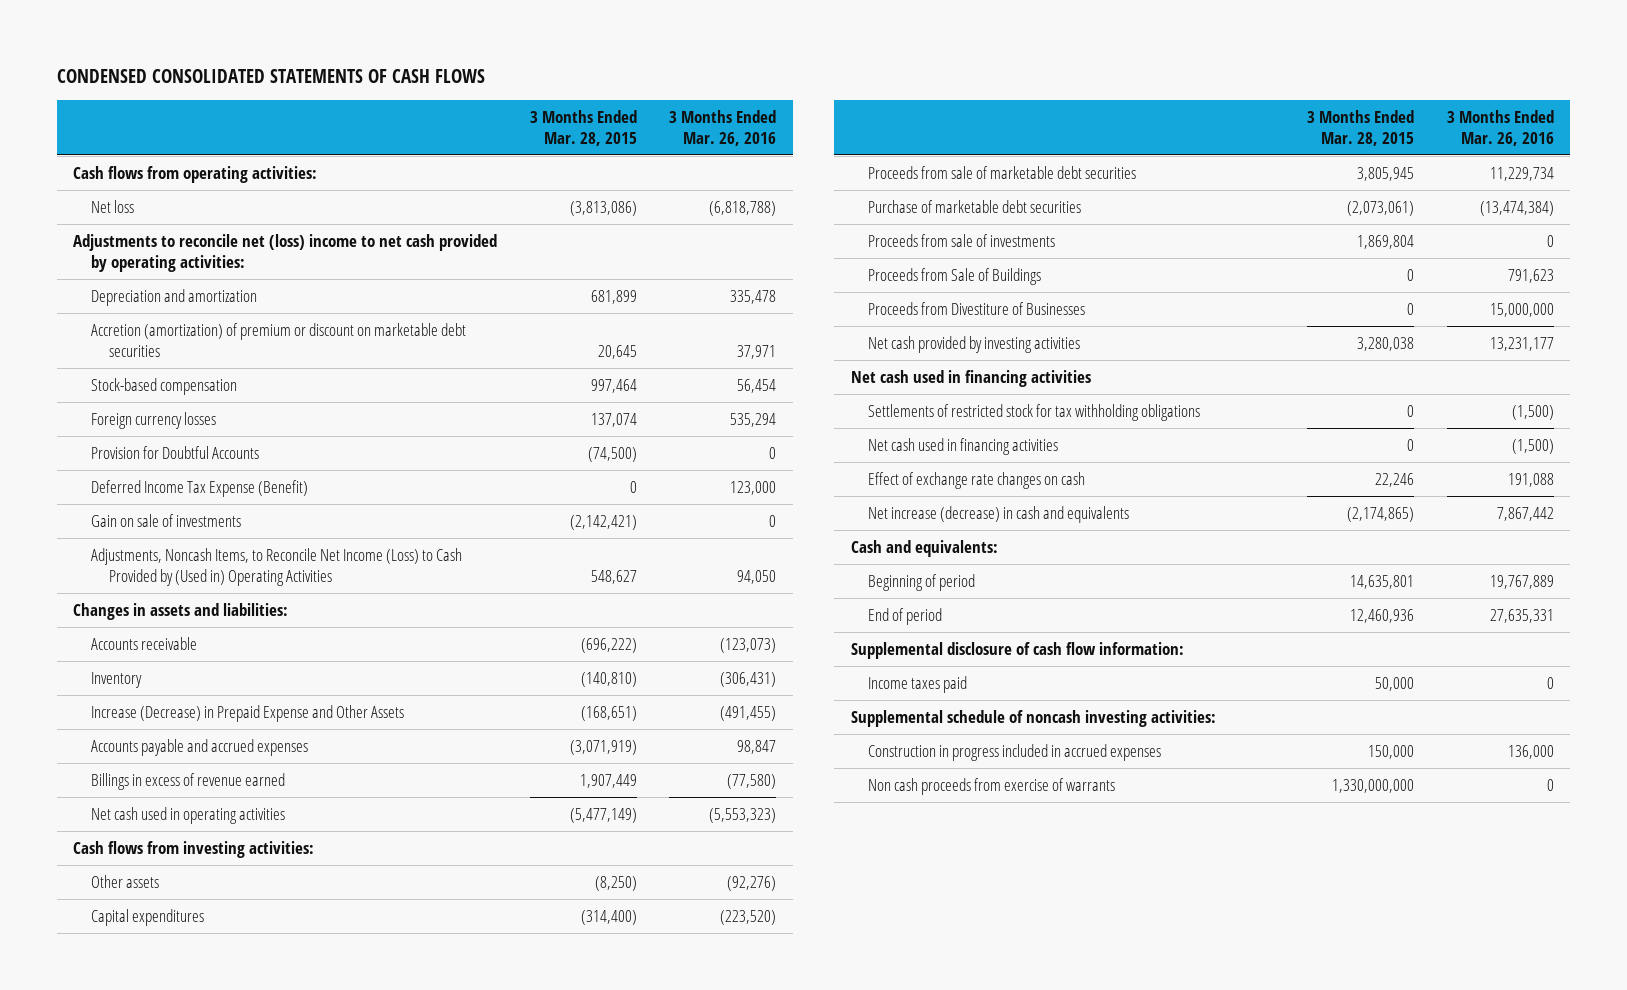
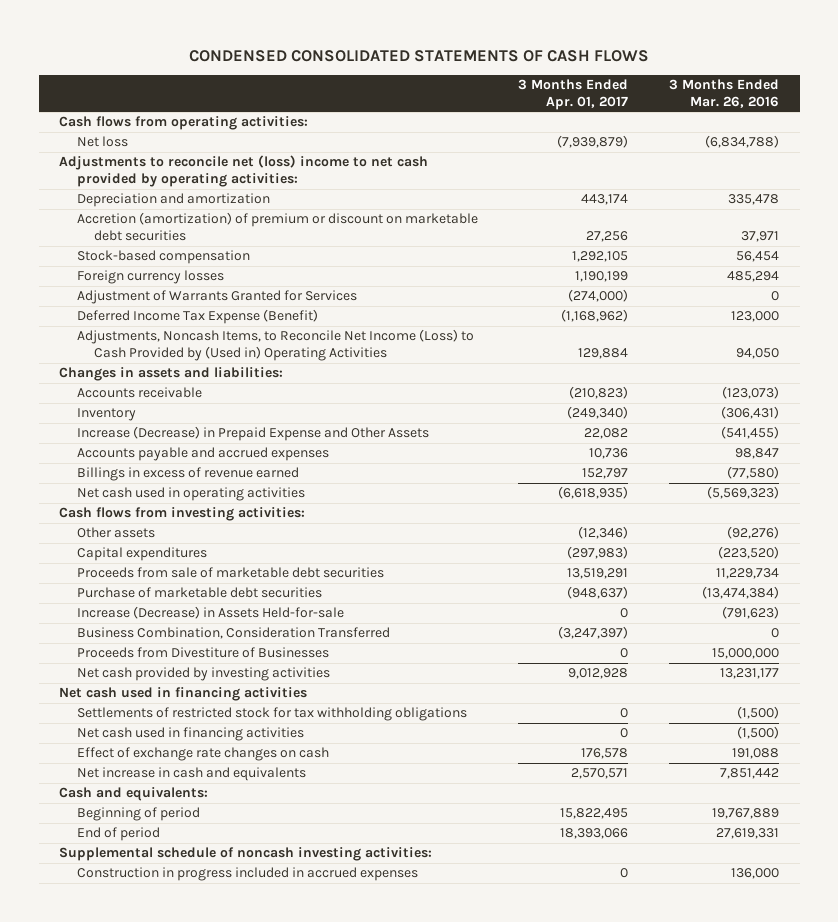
[529,109,637,146] 3 Months Ended Mar. 28, 2015 -> none
none -> [518,79,629,110] 3 Months Ended Apr. 01, 2017
[709,200,777,216] (6,818,788) -> [705,135,780,149] (6,834,788)
[91,445,260,459] Provision for Doubtful Accounts -> none
[730,412,777,427] 535,294 -> [727,271,780,283] 485,294
none -> [76,290,357,305] Adjustment of Warrants Granted for Services
[91,513,242,527] Gain on sale of investments -> none
[720,705,777,721] (491,455) -> [721,426,780,440] (541,455)
[709,807,777,823] (5,553,323) -> [707,486,780,500] (5,569,323)
[868,233,1056,247] Proceeds from sale of investments -> none
[868,267,1042,285] Proceeds from Sale of Buildings -> none
none -> [76,606,344,620] Increase (Decrease) in Assets Held-for-sale
none -> [76,627,390,640] Business Combination, Consideration Transferred
[868,505,1130,523] Net increase (decrease) in cash and equivalents -> [76,767,306,782] Net increase in cash and equivalents
[1496,506,1554,521] 7,867,442 -> [720,768,780,780] 7,851,442
[850,641,1184,659] Supplemental disclosure of cash flow information: -> none
[868,675,968,693] Income taxes paid -> none
[1489,608,1554,623] 27,635,331 -> [716,828,780,840] 27,619,331
[868,777,1116,795] Non cash proceeds from exercise of warrants -> none

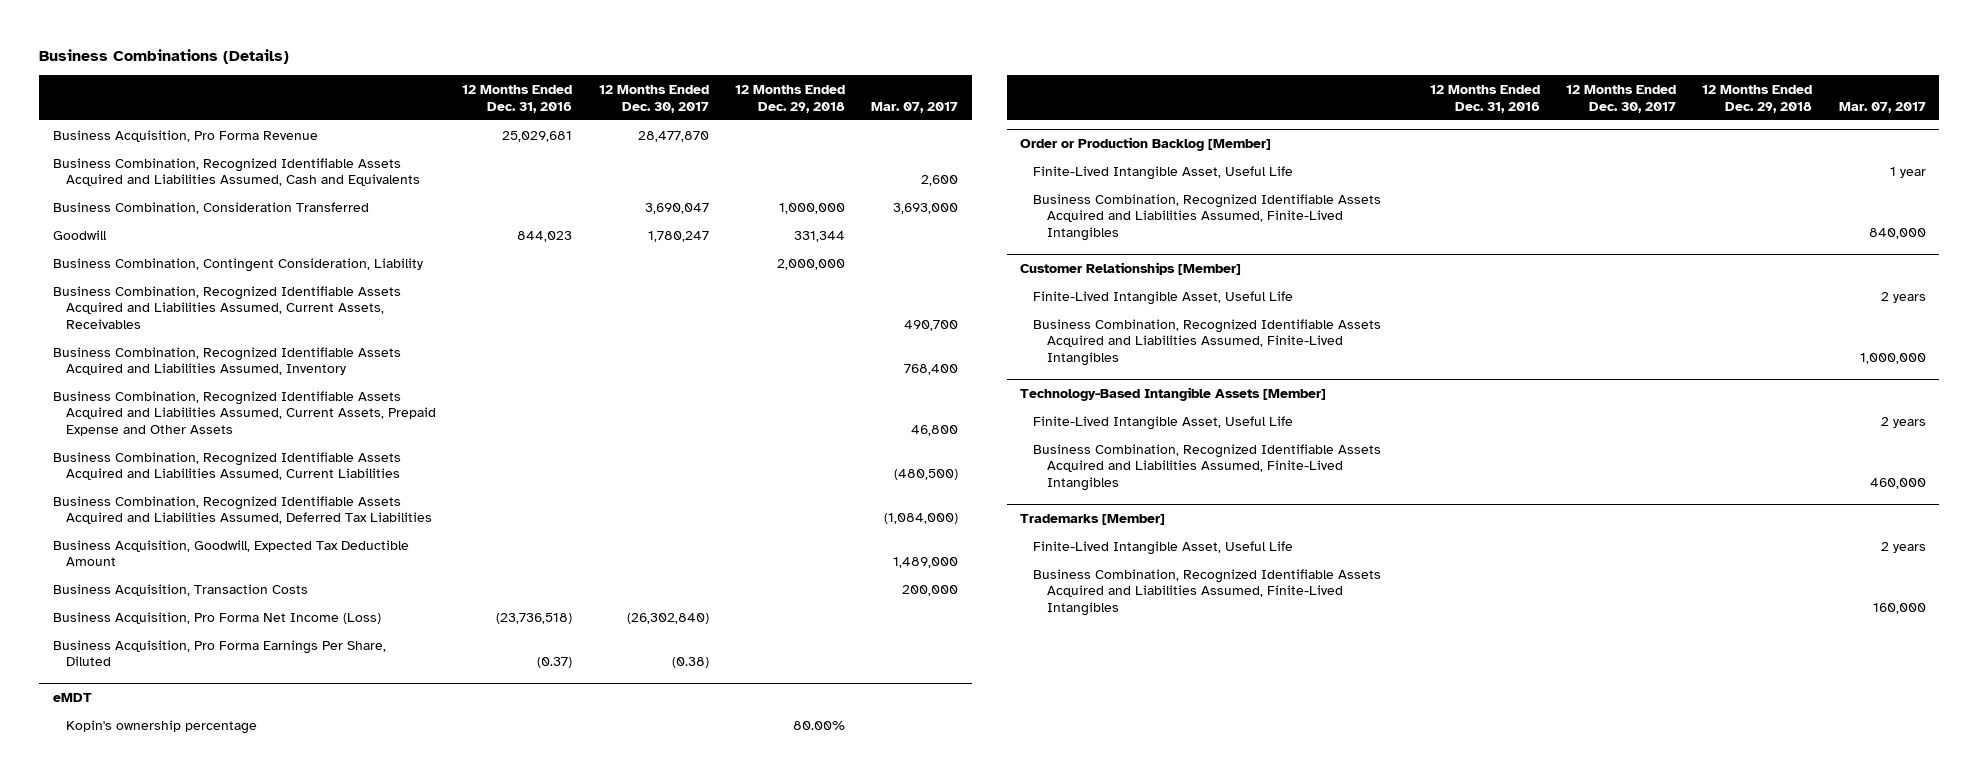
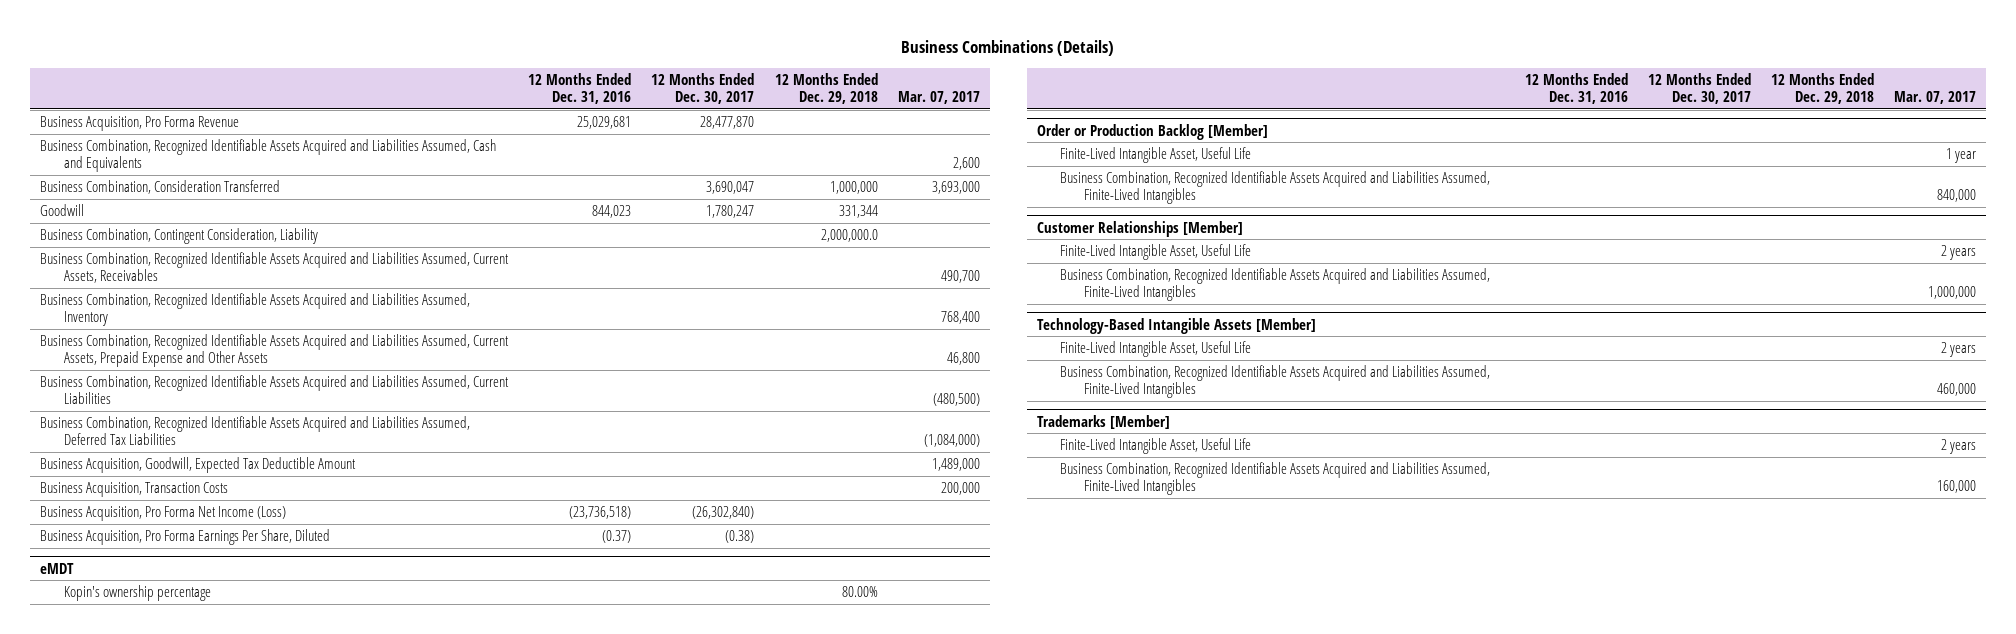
[777,258,846,270] 2,000,000 -> [820,228,878,242] 2,000,000.0

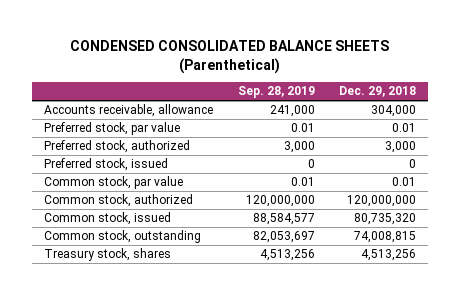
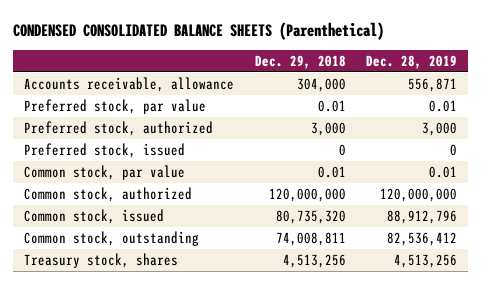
[237,86,315,99] Sep. 28, 2019 -> none
none -> [366,54,458,69] Dec. 28, 2019
[354,231,417,244] 74,008,815 -> [275,231,346,246] 74,008,811

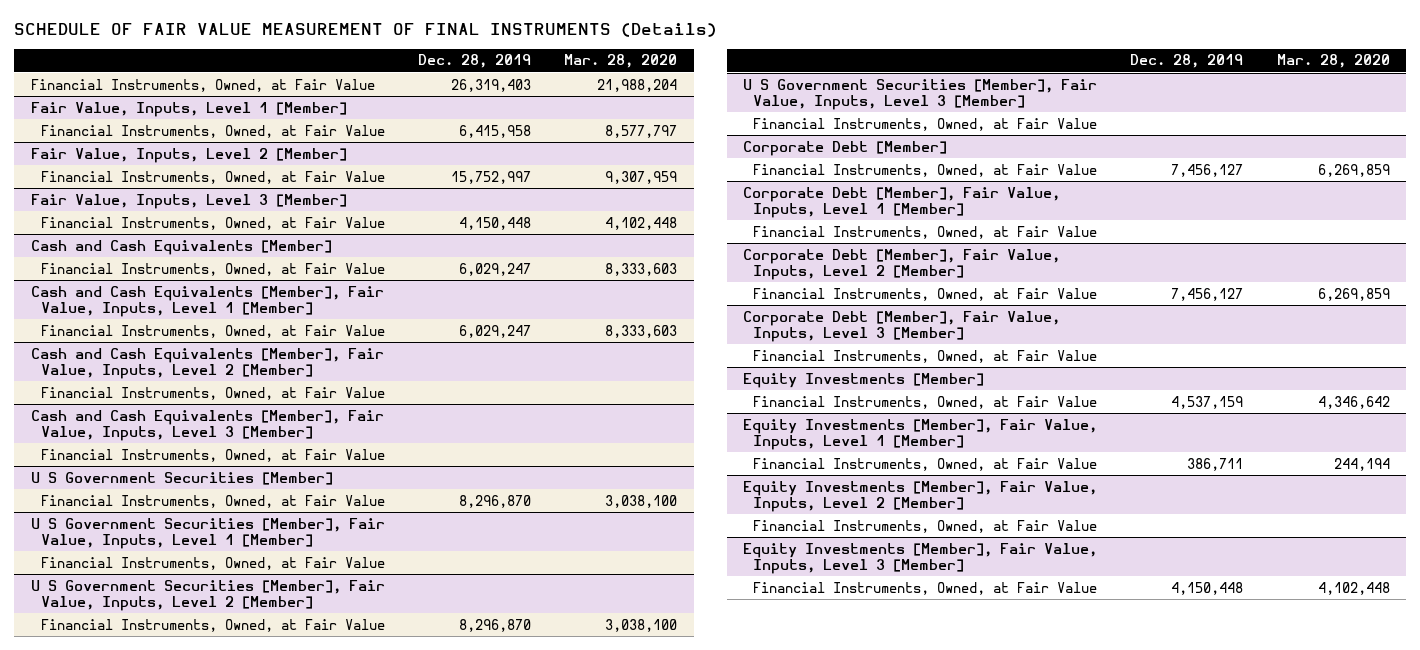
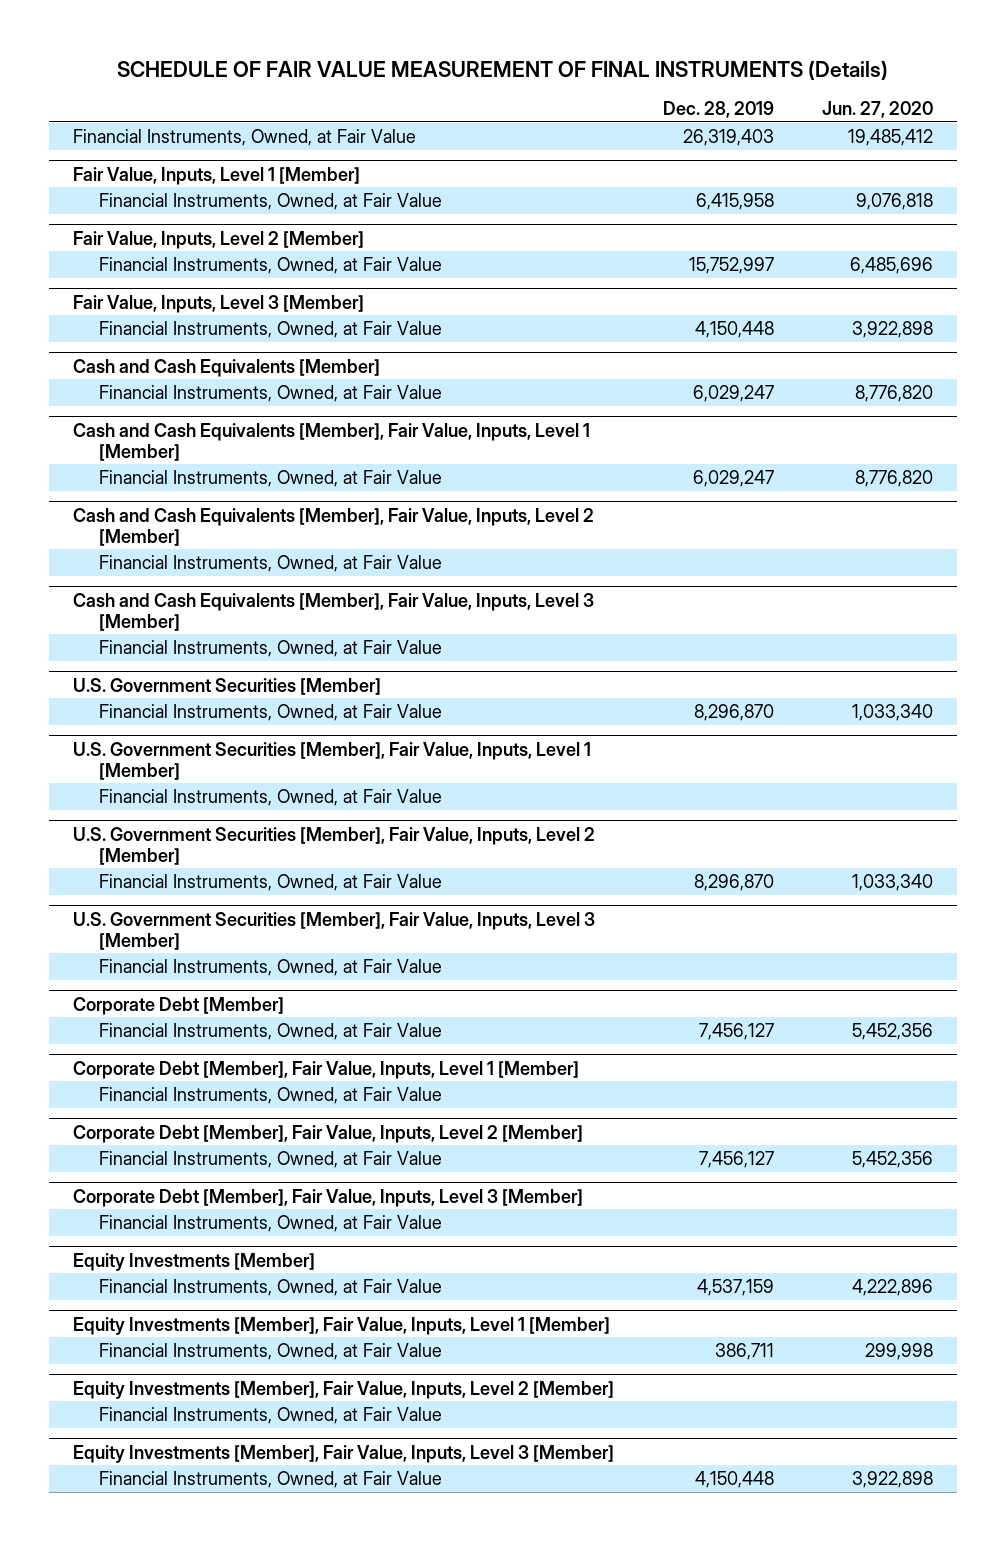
[564,54,678,69] Mar. 28, 2020 -> none
none -> [822,101,934,119] Jun. 27, 2020
[30,471,333,485] U S Government Securities [Member] -> [73,677,382,695] U.S. Government Securities [Member]
[30,517,385,549] U S Government Securities [Member], Fair Value, Inputs, Level 1 [Member] -> [73,741,592,780] U.S. Government Securities [Member], Fair Value, Inputs, Level 1 [Member]
[30,579,385,611] U S Government Securities [Member], Fair Value, Inputs, Level 2 [Member] -> [73,826,596,865] U.S. Government Securities [Member], Fair Value, Inputs, Level 2 [Member]
[743,78,1098,110] U S Government Securities [Member], Fair Value, Inputs, Level 3 [Member] -> [73,911,596,950] U.S. Government Securities [Member], Fair Value, Inputs, Level 3 [Member]

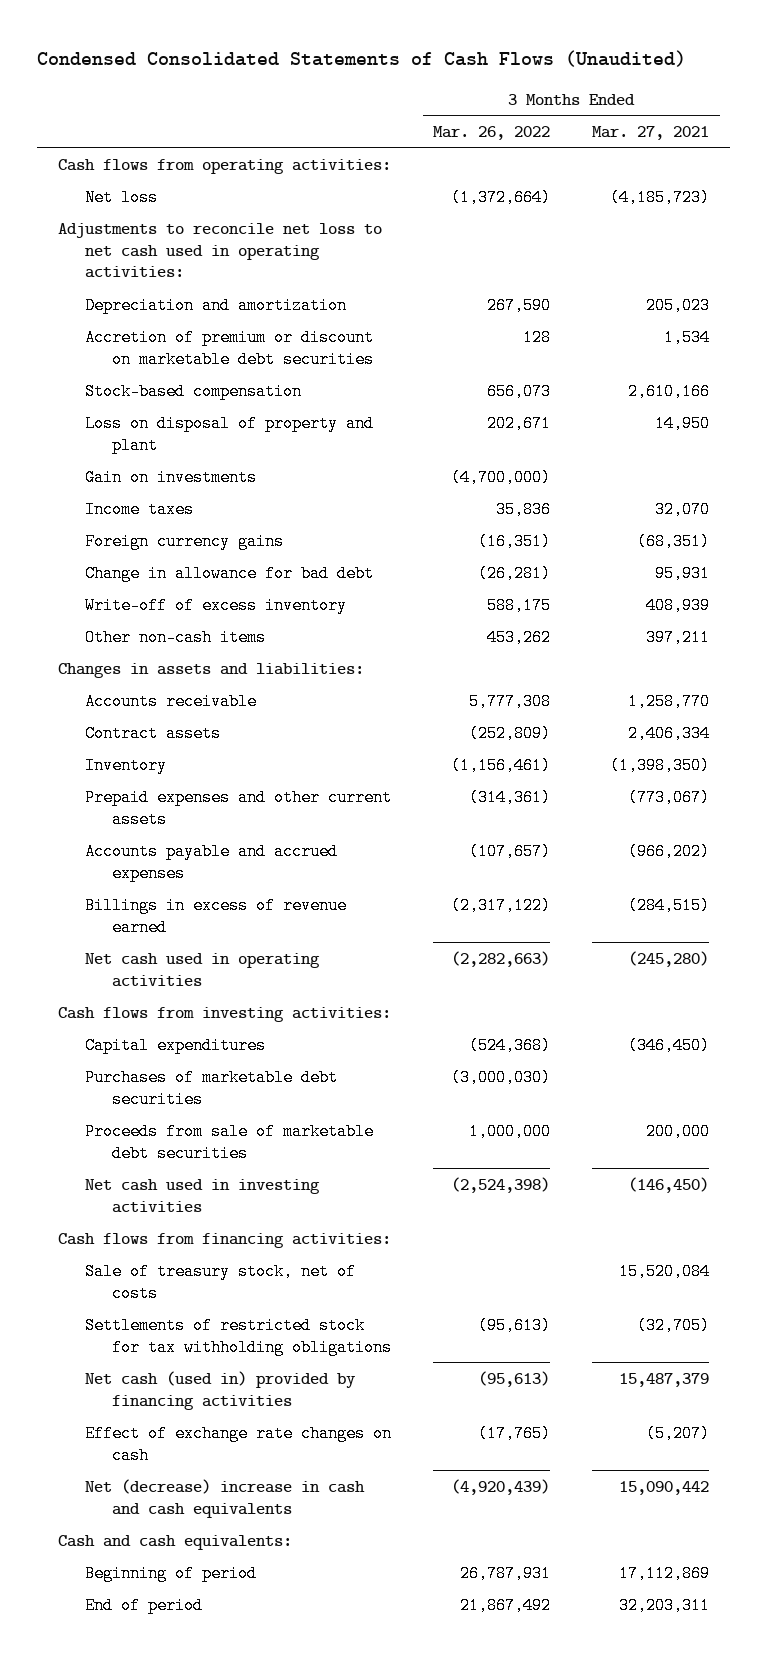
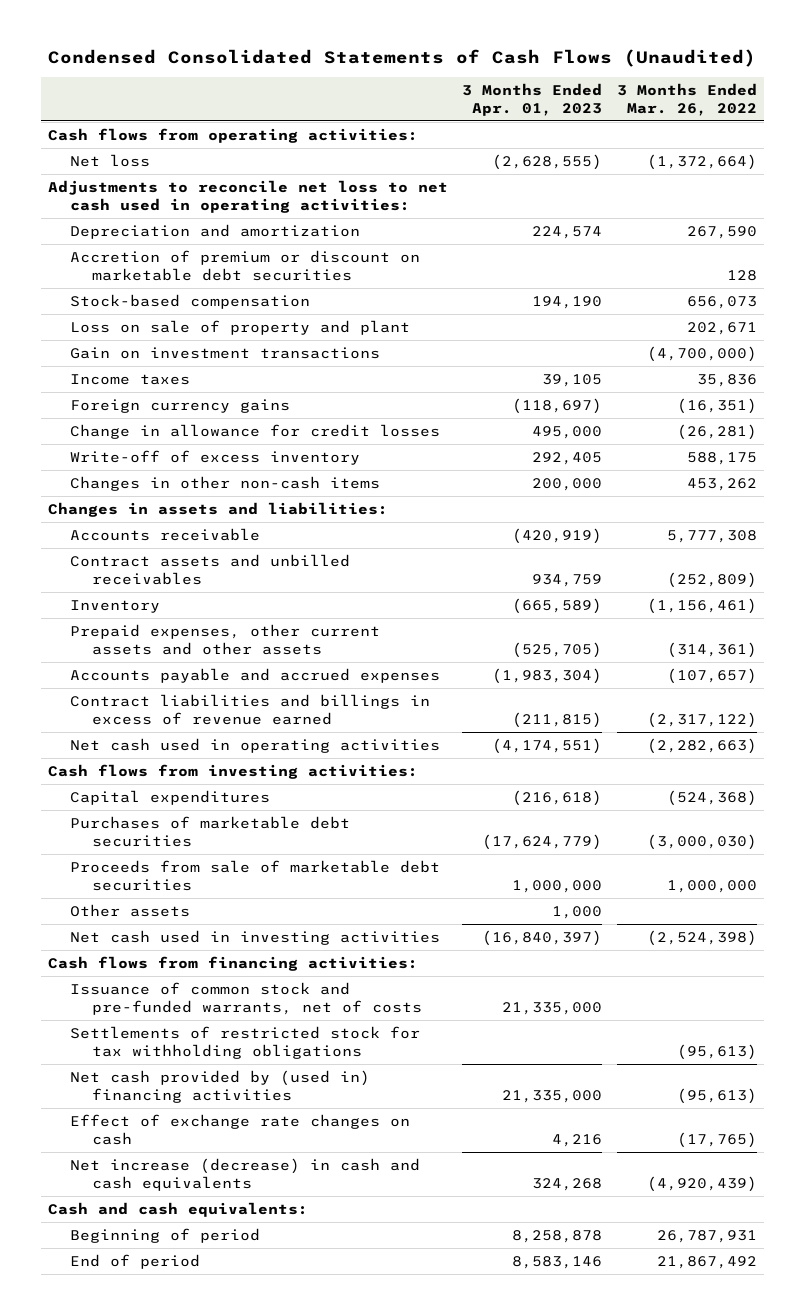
[592,125,710,140] Mar. 27, 2021 -> none
none -> [462,82,603,116] 3 Months Ended Apr. 01, 2023
[85,414,375,454] Loss on disposal of property and plant -> [70,319,411,335] Loss on sale of property and plant
[85,468,258,486] Gain on investments -> [70,346,381,359] Gain on investment transactions
[85,564,375,582] Change in allowance for bad debt -> [70,423,441,439] Change in allowance for credit losses
[85,628,267,646] Other non-cash items -> [70,475,381,491] Changes in other non-cash items
[85,724,222,742] Contract assets -> [70,553,351,585] Contract assets and unbilled receivables
[85,788,393,828] Prepaid expenses and other current assets -> [70,623,381,655] Prepaid expenses, other current assets and other assets
[85,896,348,936] Billings in excess of revenue earned -> [70,693,431,725] Contract liabilities and billings in excess of revenue earned
none -> [70,903,191,917] Other assets
[85,1262,357,1302] Sale of treasury stock, net of costs -> none
none -> [70,981,423,1015] Issuance of common stock and pre-funded warrants, net of costs
[85,1370,357,1410] Net cash (used in) provided by financing activities -> [70,1069,371,1103] Net cash provided by (used in) financing activities
[85,1478,366,1518] Net (decrease) increase in cash and cash equivalents -> [70,1157,421,1191] Net increase (decrease) in cash and cash equivalents

